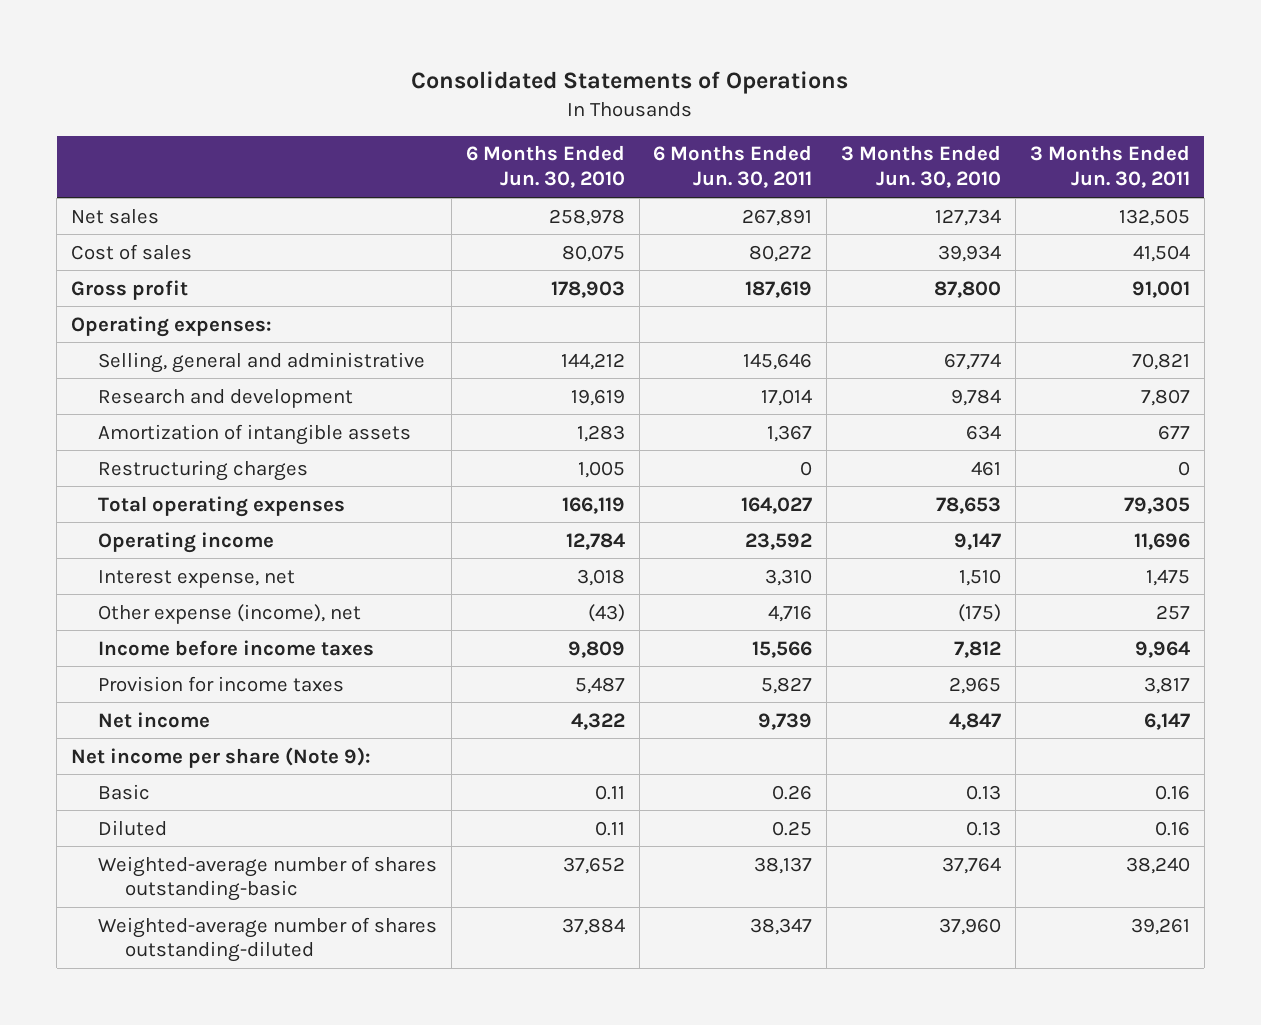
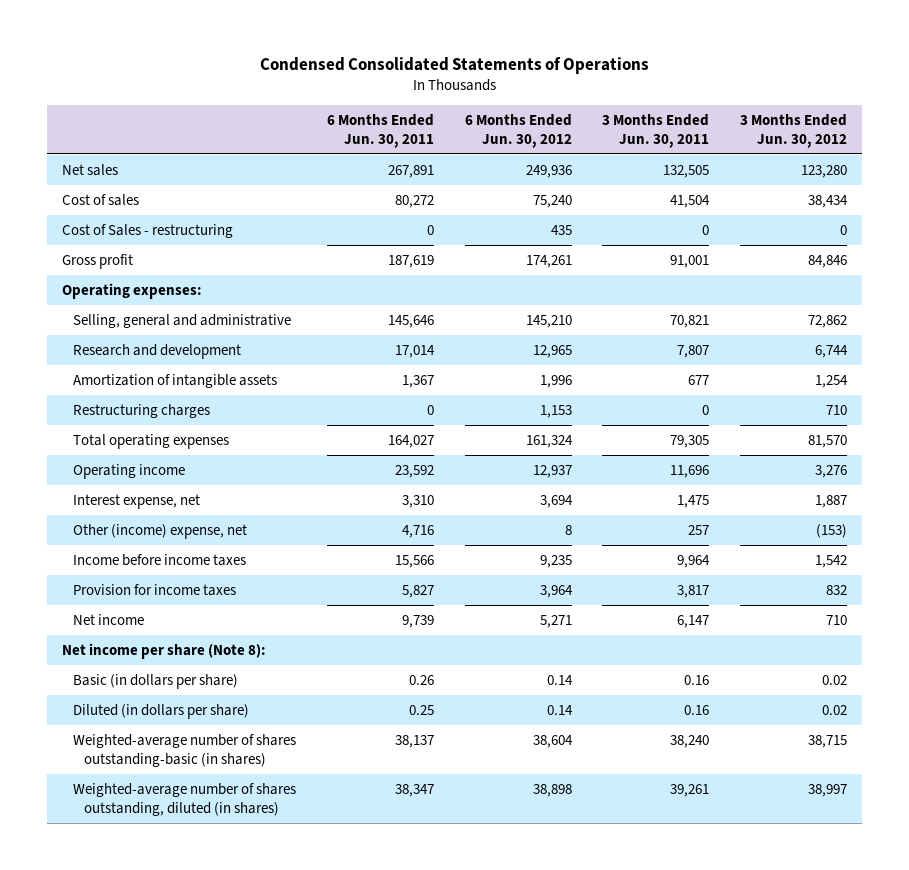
[411,71,849,95] Consolidated Statements of Operations -> [259,57,649,75] Condensed Consolidated Statements of Operations
[465,145,625,189] 6 Months Ended Jun. 30, 2010 -> none
[841,145,1002,189] 3 Months Ended Jun. 30, 2010 -> none
none -> [464,113,572,148] 6 Months Ended Jun. 30, 2012
none -> [739,113,847,148] 3 Months Ended Jun. 30, 2012
none -> [62,223,234,238] Cost of Sales - restructuring
[97,603,361,624] Other expense (income), net -> [73,523,248,539] Other (income) expense, net
[71,746,372,768] Net income per share (Note 9): -> [62,642,267,659] Net income per share (Note 8):
[97,783,150,800] Basic -> [73,673,239,689] Basic (in dollars per share)
[97,819,167,836] Diluted -> [73,703,250,719] Diluted (in dollars per share)
[97,855,437,902] Weighted-average number of shares outstanding-basic -> [73,733,297,767] Weighted-average number of shares outstanding-basic (in shares)
[97,916,437,963] Weighted-average number of shares outstanding-diluted -> [73,782,297,816] Weighted-average number of shares outstanding, diluted (in shares)

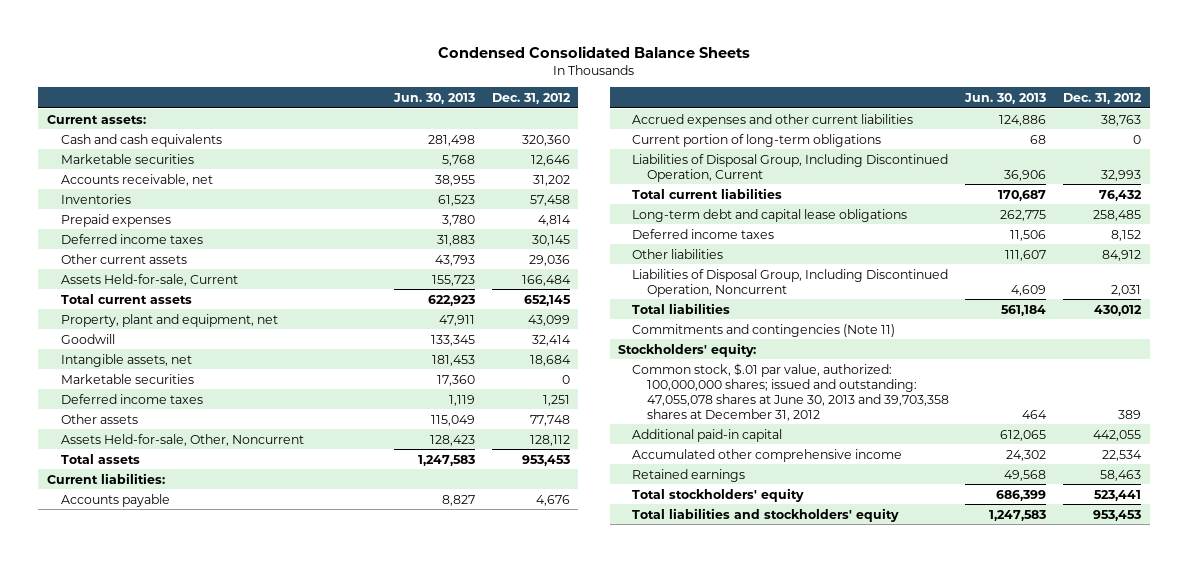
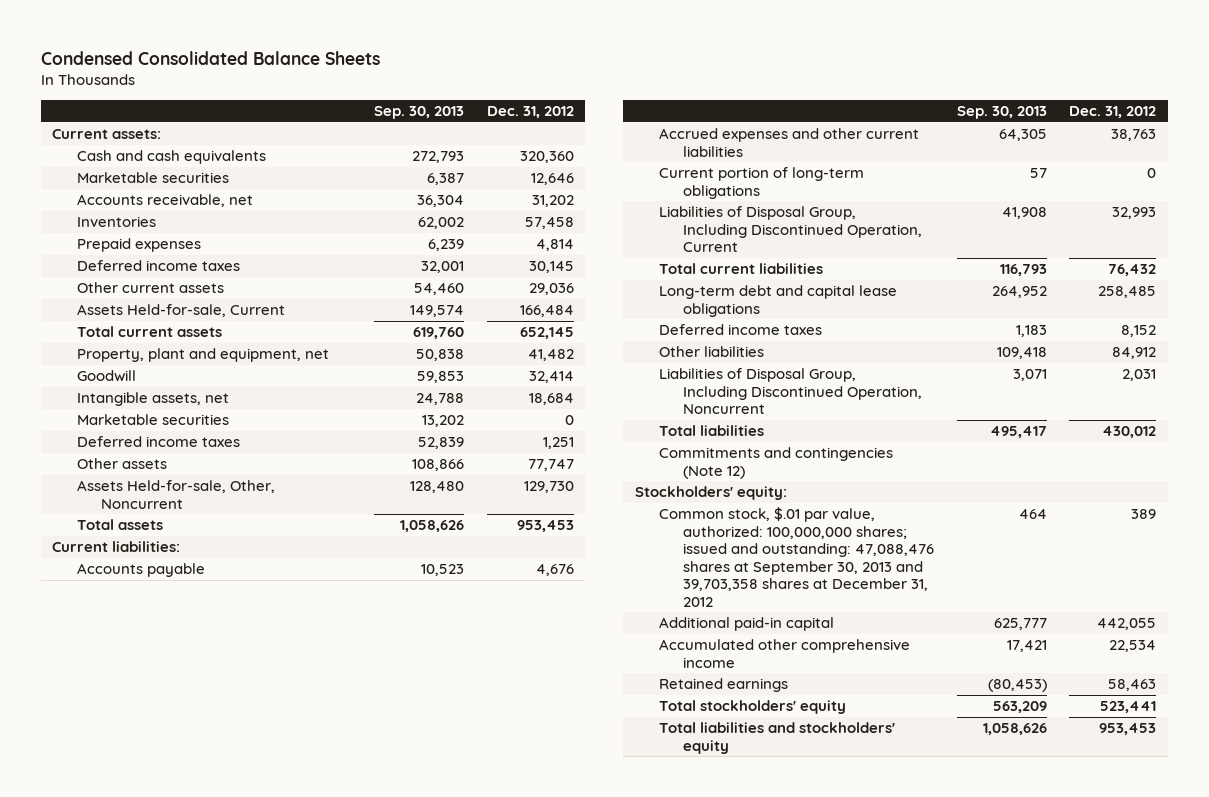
[392,92,475,104] Jun. 30, 2013 -> none
none -> [374,106,465,120] Sep. 30, 2013
[527,314,570,326] 43,099 -> [528,349,575,362] 41,482
[529,414,570,426] 77,748 -> [528,459,575,472] 77,747
[529,434,570,446] 128,112 -> [524,481,575,494] 129,730
[632,323,896,337] Commitments and contingencies (Note 11) -> [658,447,893,479] Commitments and contingencies (Note 12)
[632,362,949,421] Common stock, $.01 par value, authorized: 100,000,000 shares; issued and outstanding: 47,055,078 shares at June 30, 2013 and 39,703,358 shares at December 31, 2012 -> [658,507,934,608] Common stock, $.01 par value, authorized: 100,000,000 shares; issued and outstanding: 47,088,476 shares at September 30, 2013 and 39,703,358 shares at December 31, 2012

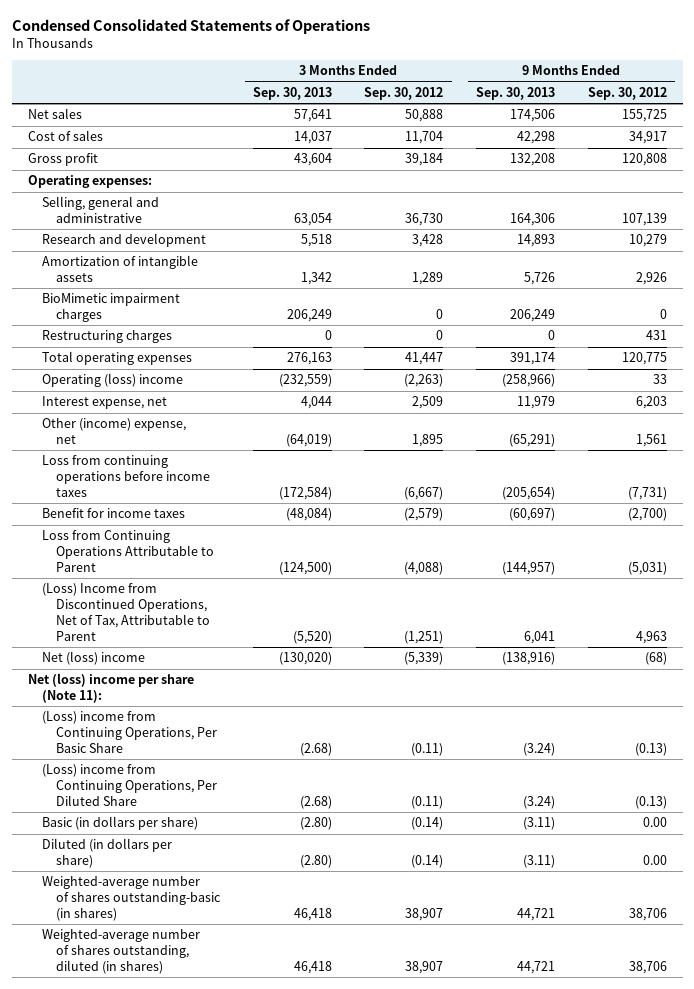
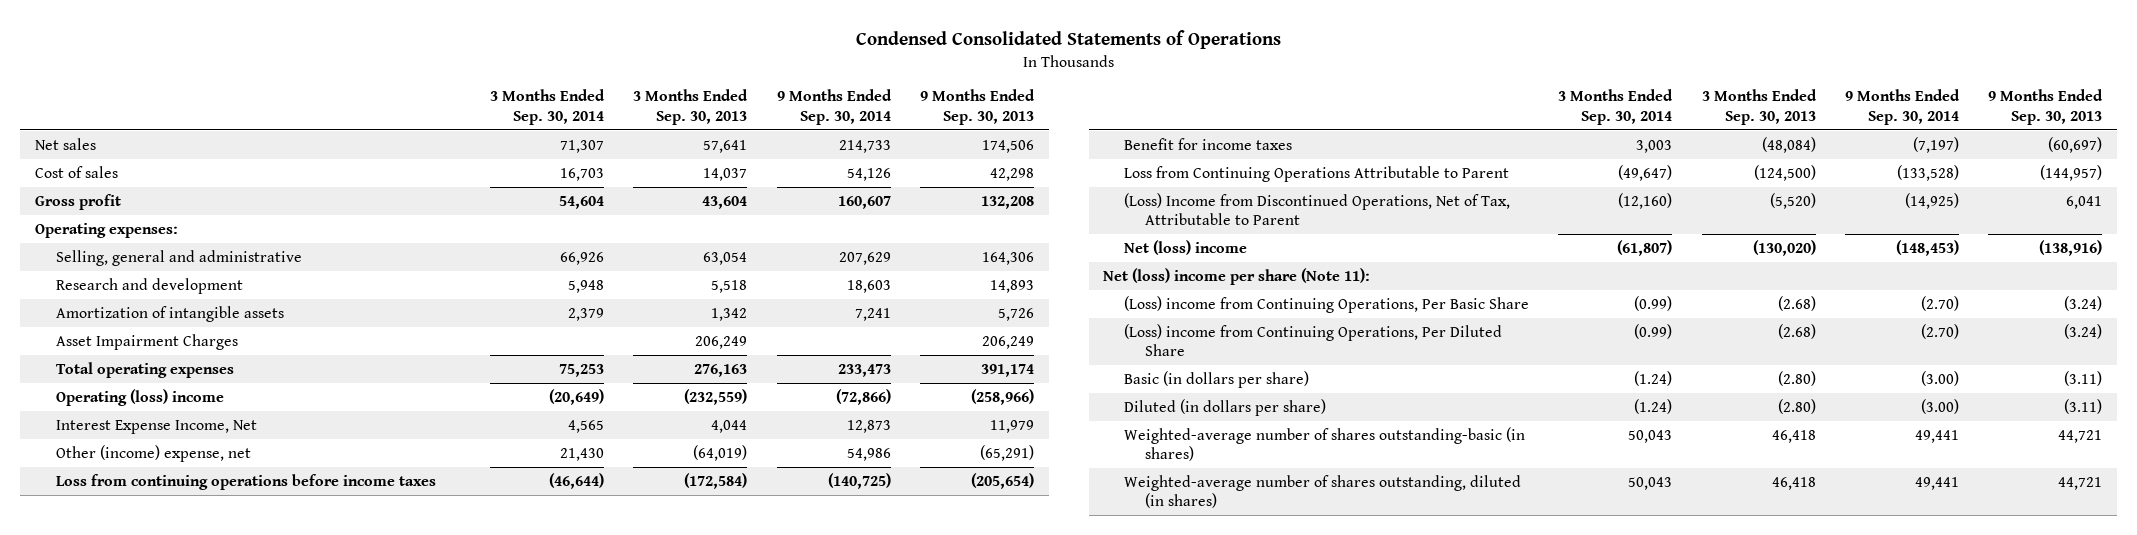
[364,86,444,100] Sep. 30, 2012 -> none
[587,86,667,100] Sep. 30, 2012 -> none
none -> [490,89,606,125] 3 Months Ended Sep. 30, 2014
none -> [776,89,892,125] 9 Months Ended Sep. 30, 2014
[42,330,173,344] Restructuring charges -> none
[42,293,181,323] BioMimetic impairment charges -> [55,333,238,350] Asset Impairment Charges
[42,396,168,410] Interest expense, net -> [55,419,257,434] Interest Expense Income, Net

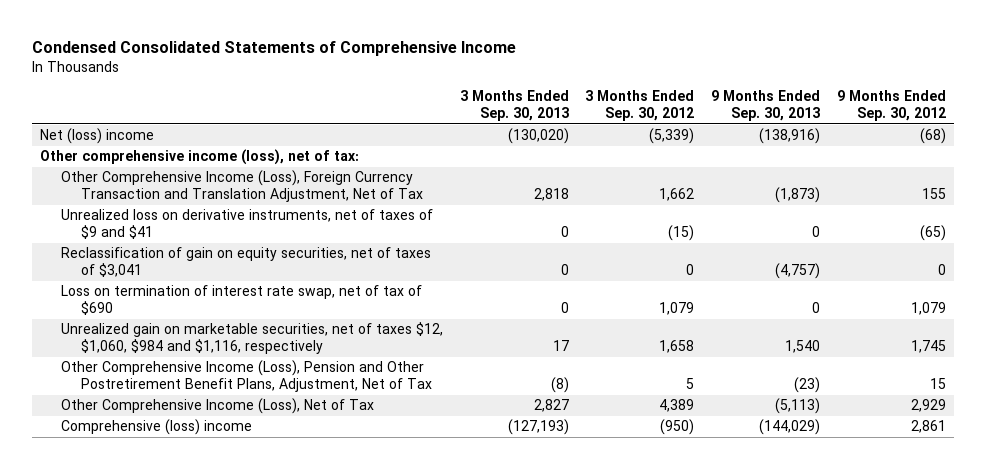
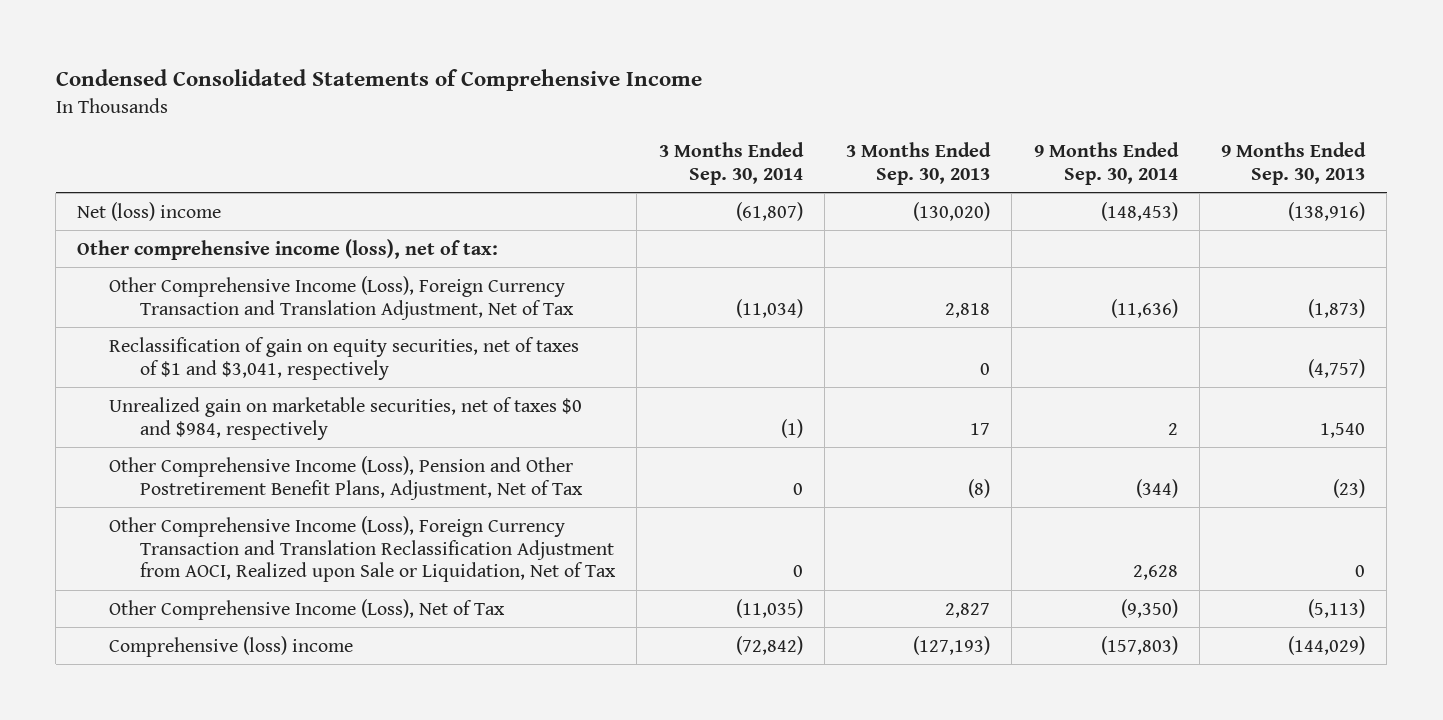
[585,89,695,122] 3 Months Ended Sep. 30, 2012 -> none
[836,89,946,122] 9 Months Ended Sep. 30, 2012 -> none
none -> [658,142,804,185] 3 Months Ended Sep. 30, 2014
none -> [1033,142,1179,185] 9 Months Ended Sep. 30, 2014
[60,209,433,240] Unrealized loss on derivative instruments, net of taxes of $9 and $41 -> none
[60,285,422,316] Loss on termination of interest rate swap, net of tax of $690 -> none
[60,247,431,278] Reclassification of gain on equity securities, net of taxes of $3,041 -> [108,336,579,380] Reclassification of gain on equity securities, net of taxes of $1 and $3,041, respectively
[60,322,443,355] Unrealized gain on marketable securities, net of taxes $12, $1,060, $984 and $1,116, respectively -> [108,396,582,440] Unrealized gain on marketable securities, net of taxes $0 and $984, respectively
none -> [108,515,617,583] Other Comprehensive Income (Loss), Foreign Currency Transaction and Translation Reclassification Adjustment from AOCI, Realized upon Sale or Liquidation, Net of Tax

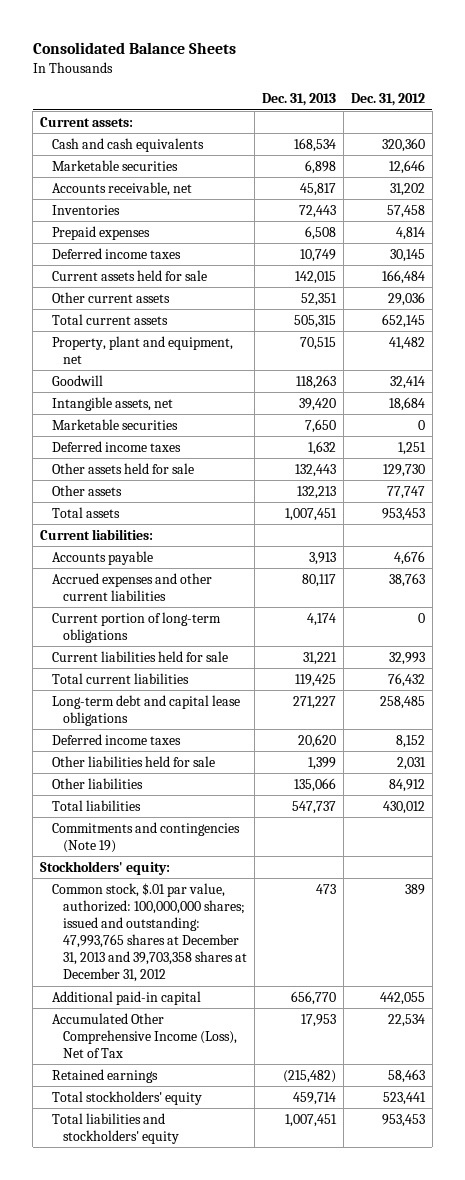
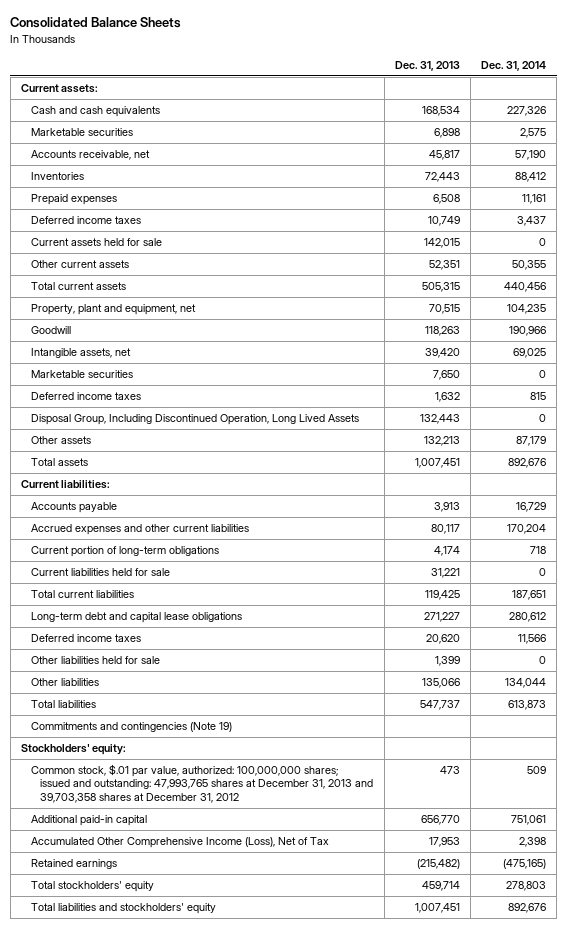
[351,93,426,107] Dec. 31, 2012 -> none
none -> [480,60,546,71] Dec. 31, 2014
[51,462,194,474] Other assets held for sale -> [30,414,359,426] Disposal Group, Including Discontinued Operation, Long Lived Assets

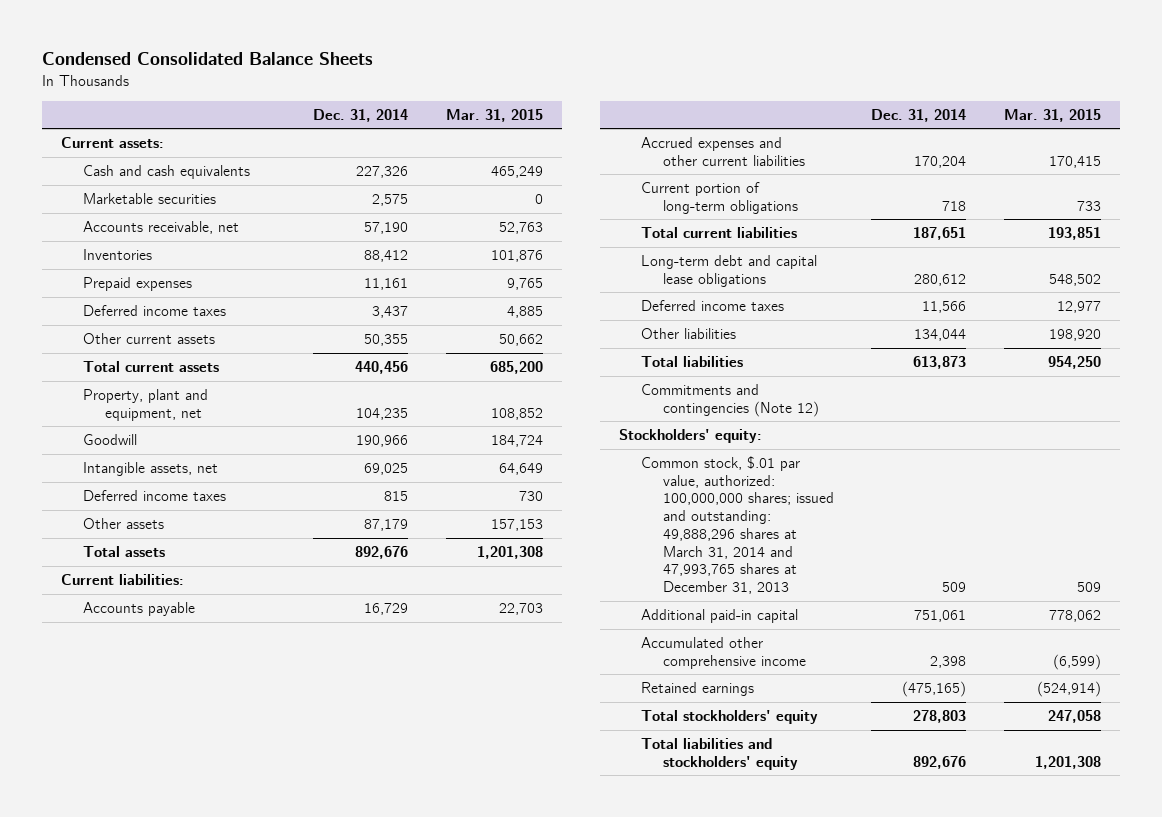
[10,17,182,29] Consolidated Balance Sheets -> [41,52,373,66] Condensed Consolidated Balance Sheets
[394,60,460,71] Dec. 31, 2013 -> none
none -> [446,108,544,122] Mar. 31, 2015
[30,238,162,247] Current assets held for sale -> none
[30,370,133,379] Marketable securities -> none
[30,414,359,426] Disposal Group, Including Discontinued Operation, Long Lived Assets -> none
[30,568,170,577] Current liabilities held for sale -> none
[30,656,160,665] Other liabilities held for sale -> none
[30,722,232,733] Commitments and contingencies (Note 19) -> [640,383,819,417] Commitments and contingencies (Note 12)
[30,764,374,803] Common stock, $.01 par value, authorized: 100,000,000 shares; issued and outstanding: 47,993,765 shares at December 31, 2013 and 39,703,358 shares at December 31, 2012 -> [640,455,834,595] Common stock, $.01 par value, authorized: 100,000,000 shares; issued and outstanding: 49,888,296 shares at March 31, 2014 and 47,993,765 shares at December 31, 2013
[30,837,329,849] Accumulated Other Comprehensive Income (Loss), Net of Tax -> [640,636,806,669] Accumulated other comprehensive income

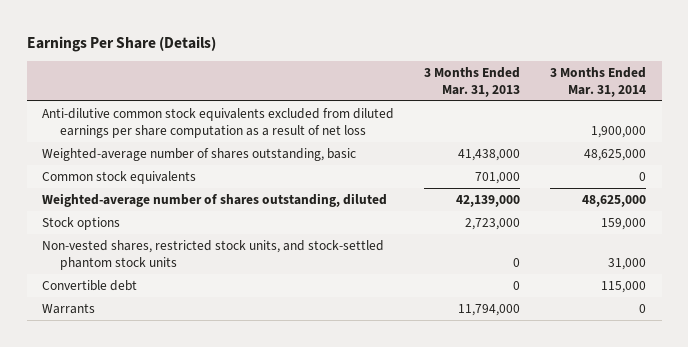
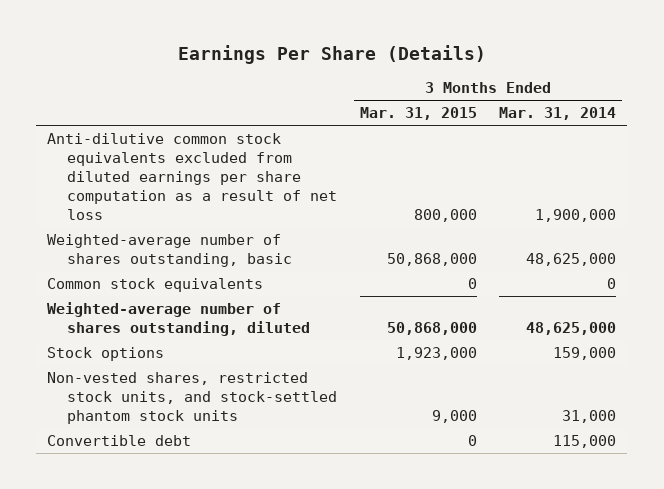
[424,66,521,98] 3 Months Ended Mar. 31, 2013 -> none
none -> [359,107,477,121] Mar. 31, 2015
[41,302,95,314] Warrants -> none

